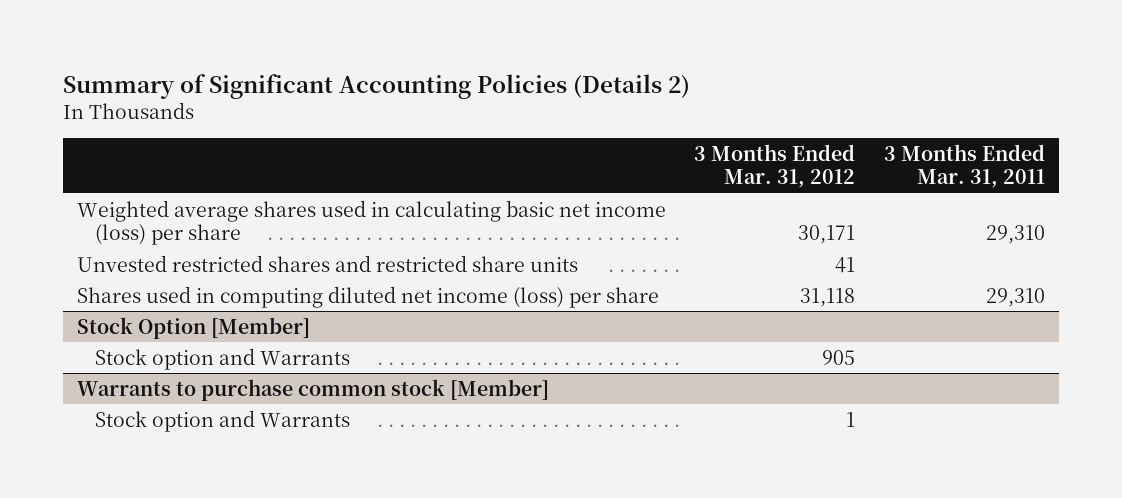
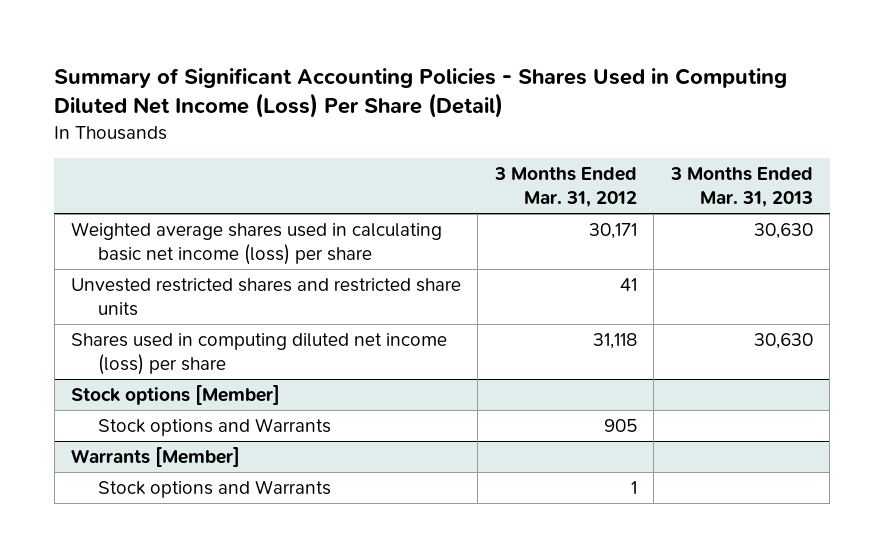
[62,73,690,99] Summary of Significant Accounting Policies (Details 2) -> [54,67,788,119] Summary of Significant Accounting Policies - Shares Used in Computing Diluted Net Income (Loss) Per Share (Detail)
[883,143,1045,189] 3 Months Ended Mar. 31, 2011 -> none
none -> [669,166,813,208] 3 Months Ended Mar. 31, 2013
[76,378,549,401] Warrants to purchase common stock [Member] -> none
[76,316,310,339] Stock Option [Member] -> [70,384,280,405] Stock options [Member]
[94,347,350,370] Stock option and Warrants -> [97,417,331,436] Stock options and Warrants
none -> [70,446,240,467] Warrants [Member]
[94,409,350,432] Stock option and Warrants -> [97,479,331,498] Stock options and Warrants

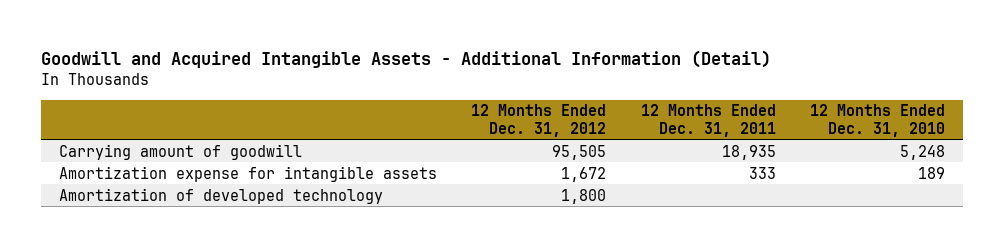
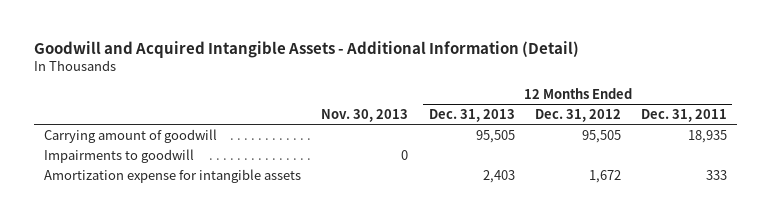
[810,104,946,137] 12 Months Ended Dec. 31, 2010 -> none
none -> [321,109,409,123] Nov. 30, 2013
none -> [428,109,515,123] Dec. 31, 2013
none -> [43,148,194,163] Impairments to goodwill
[58,187,383,204] Amortization of developed technology -> none

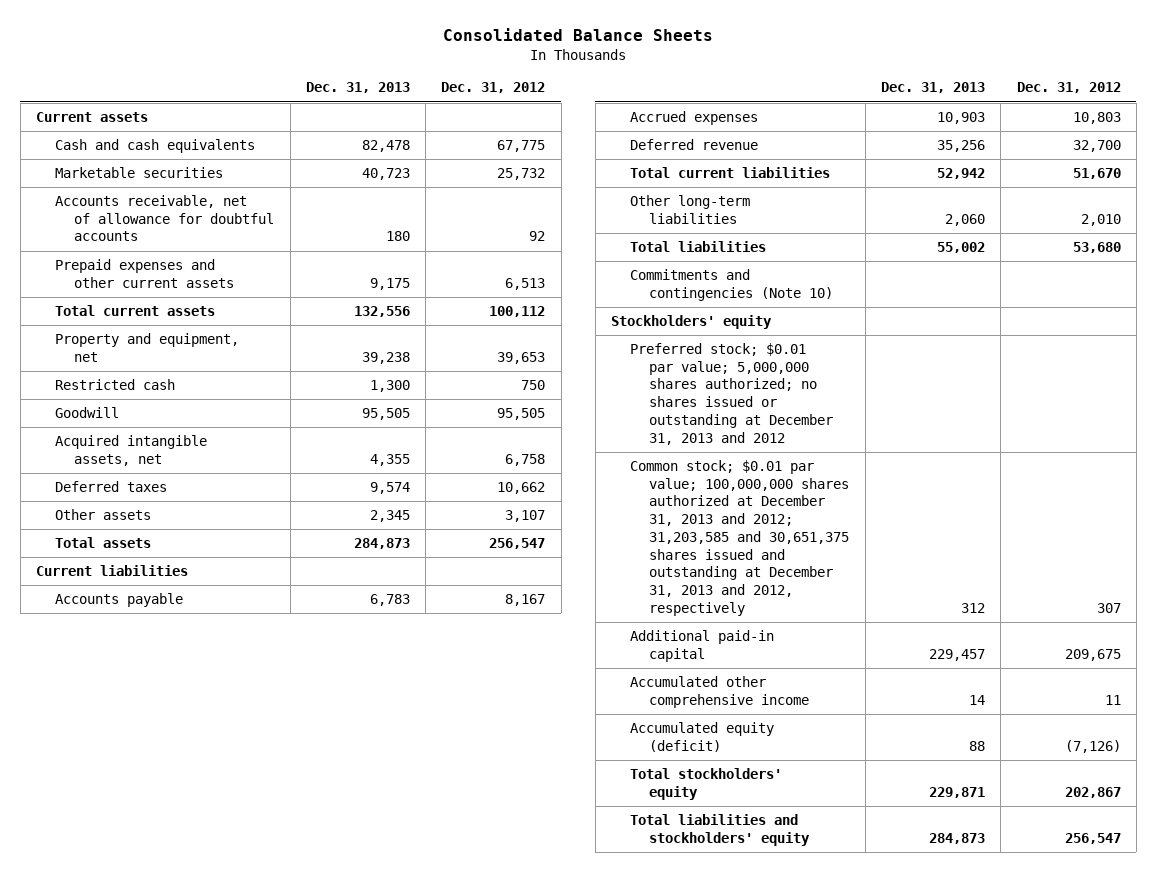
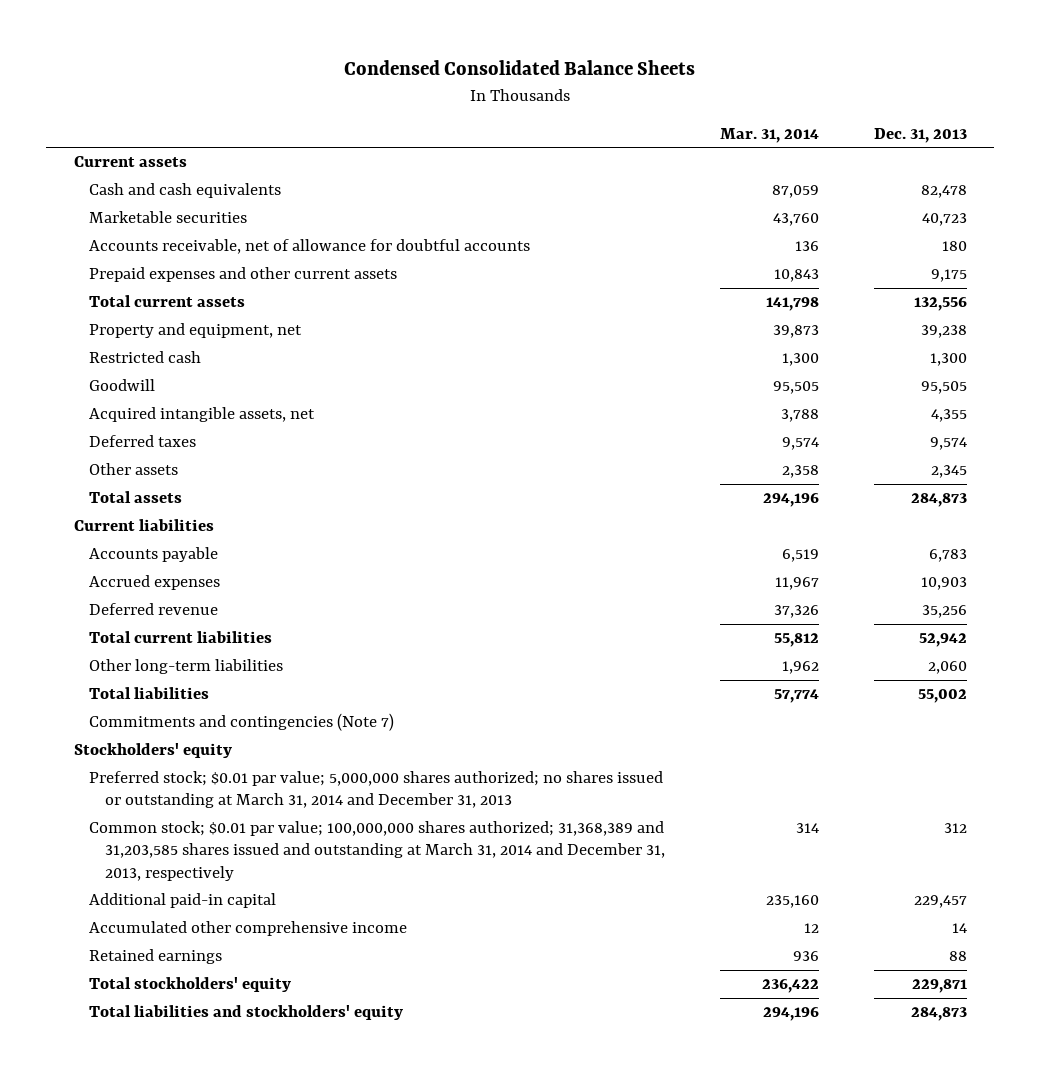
[443,28,714,42] Consolidated Balance Sheets -> [344,60,696,76] Condensed Consolidated Balance Sheets
[441,82,546,94] Dec. 31, 2012 -> none
none -> [719,127,819,143] Mar. 31, 2014
[630,269,834,301] Commitments and contingencies (Note 10) -> [89,713,395,732] Commitments and contingencies (Note 7)
[630,343,834,445] Preferred stock; $0.01 par value; 5,000,000 shares authorized; no shares issued or outstanding at December 31, 2013 and 2012 -> [89,771,664,809] Preferred stock; $0.01 par value; 5,000,000 shares authorized; no shares issued or outstanding at March 31, 2014 and December 31, 2013
[630,460,850,616] Common stock; $0.01 par value; 100,000,000 shares authorized at December 31, 2013 and 2012; 31,203,585 and 30,651,375 shares issued and outstanding at December 31, 2013 and 2012, respectively -> [89,821,665,881] Common stock; $0.01 par value; 100,000,000 shares authorized; 31,368,389 and 31,203,585 shares issued and outstanding at March 31, 2014 and December 31, 2013, respectively
[630,722,775,752] Accumulated equity (deficit) -> [89,949,223,965] Retained earnings

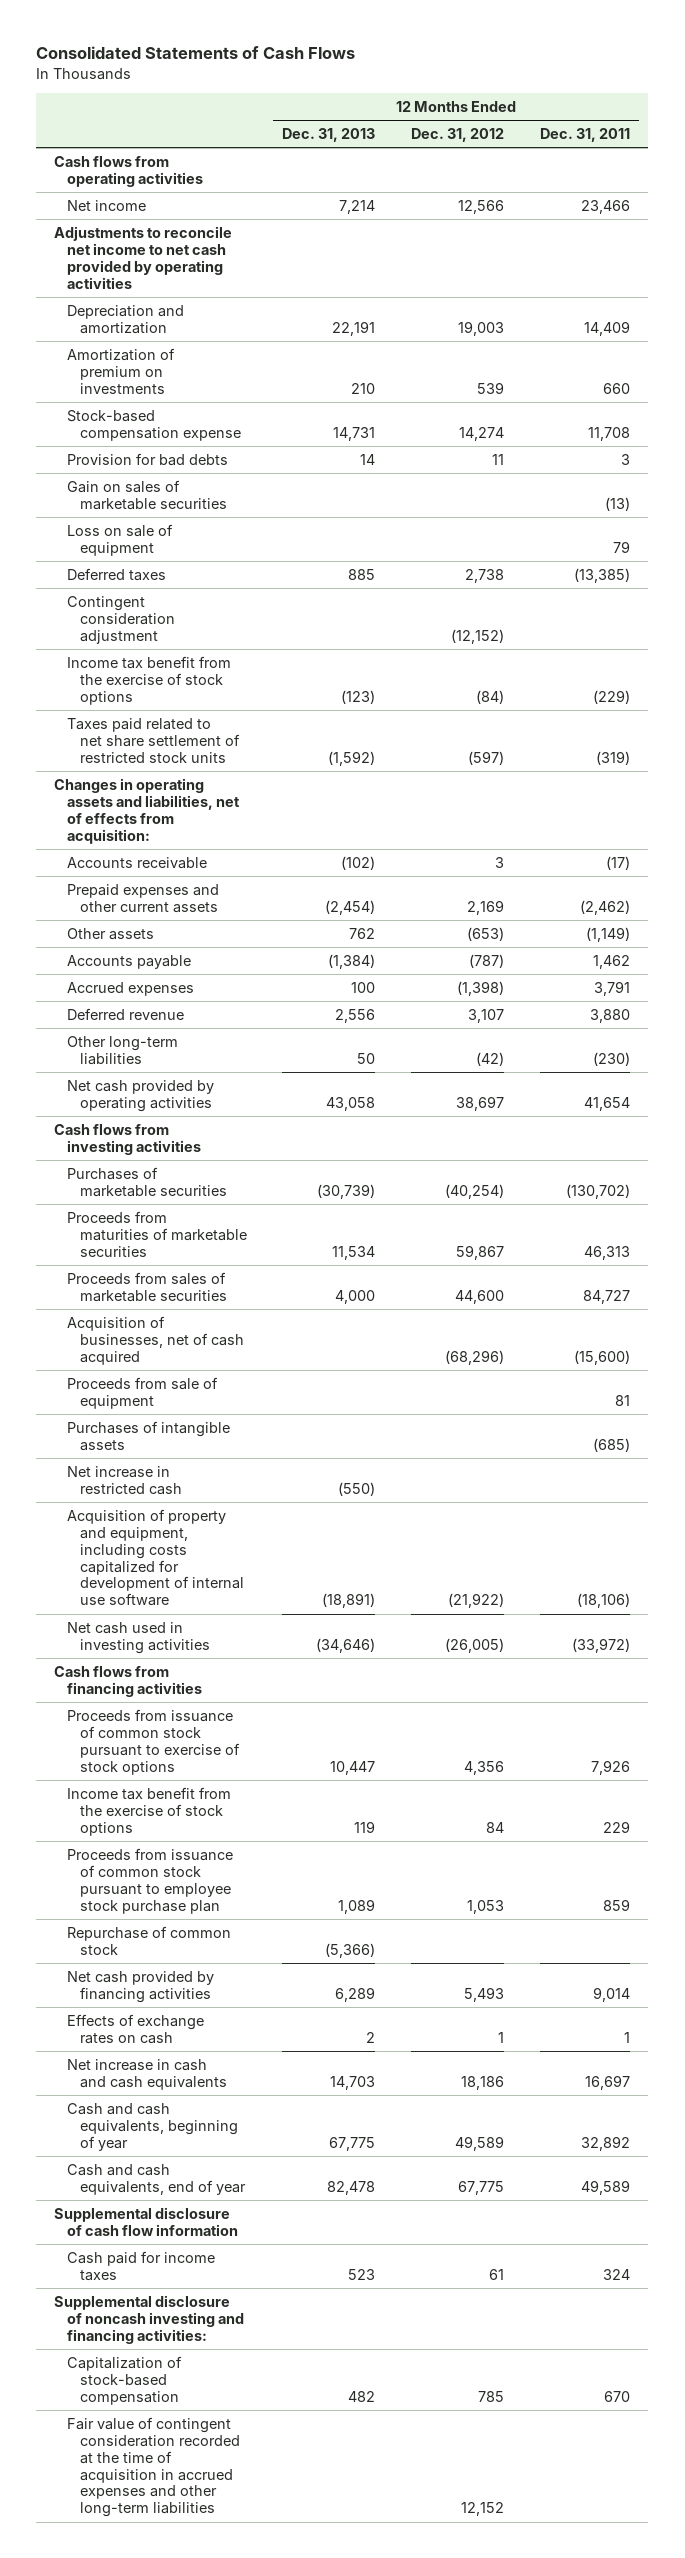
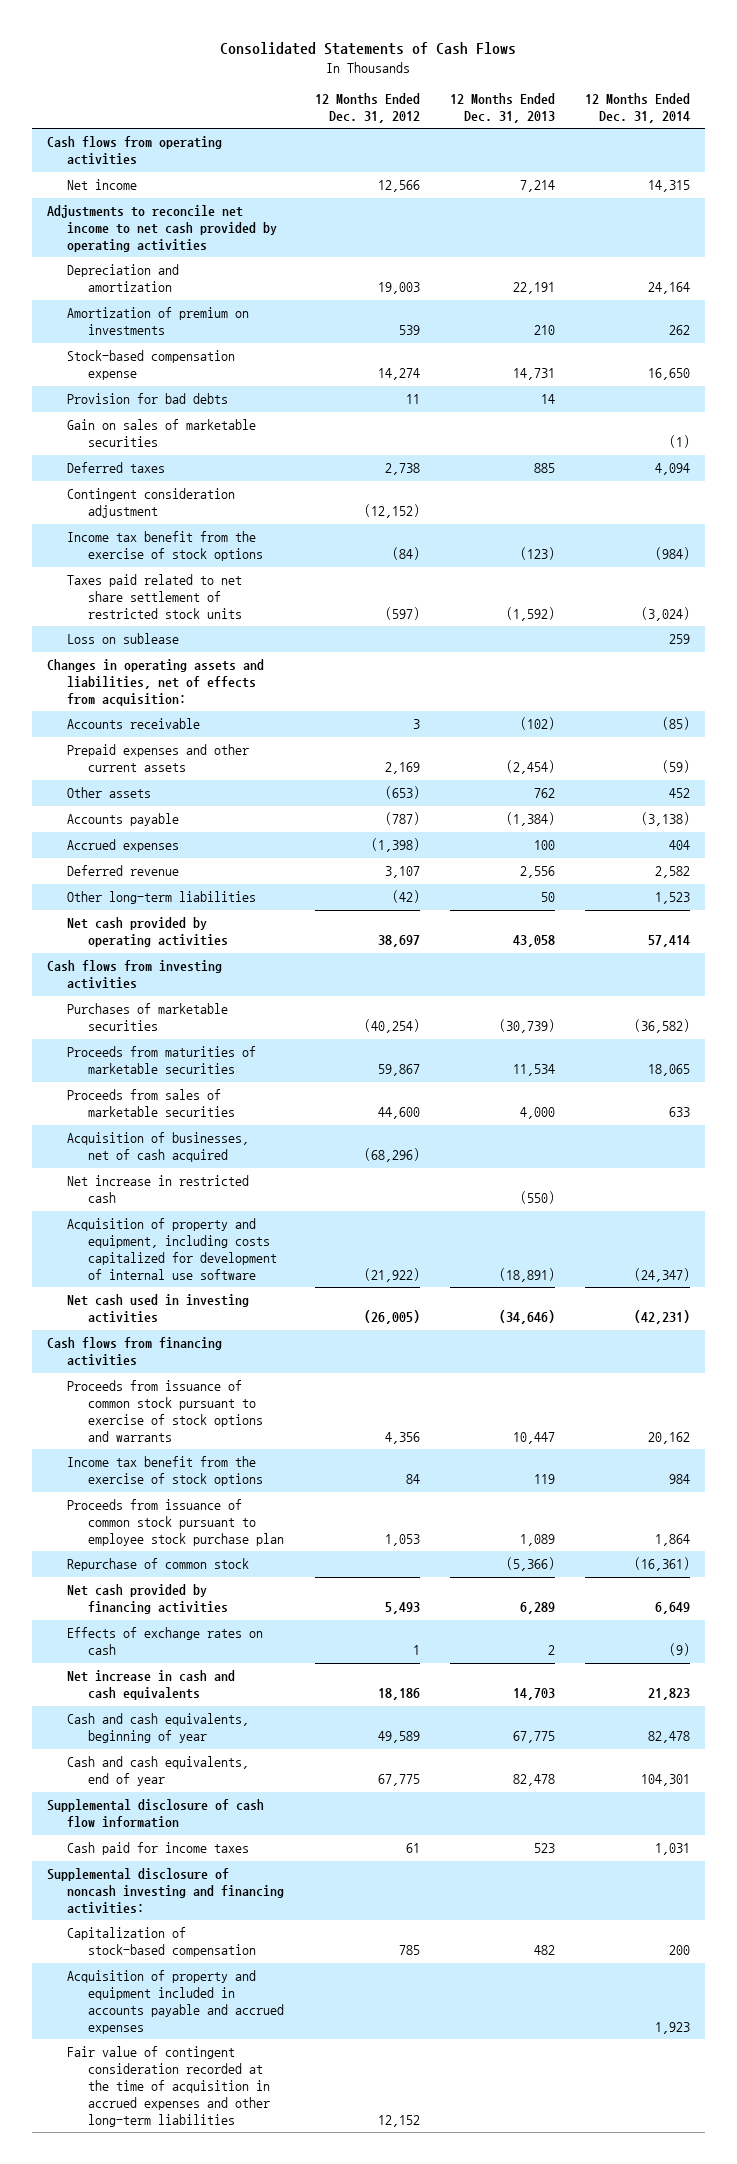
[540,127,631,142] Dec. 31, 2011 -> none
none -> [585,92,691,123] 12 Months Ended Dec. 31, 2014
[66,523,173,556] Loss on sale of equipment -> none
none -> [67,633,180,645] Loss on sublease
[66,1376,218,1409] Proceeds from sale of equipment -> none
[66,1420,230,1451] Purchases of intangible assets -> none
[66,1708,240,1775] Proceeds from issuance of common stock pursuant to exercise of stock options -> [67,1380,264,1442] Proceeds from issuance of common stock pursuant to exercise of stock options and warrants
none -> [67,1970,285,2034] Acquisition of property and equipment included in accounts payable and accrued expenses

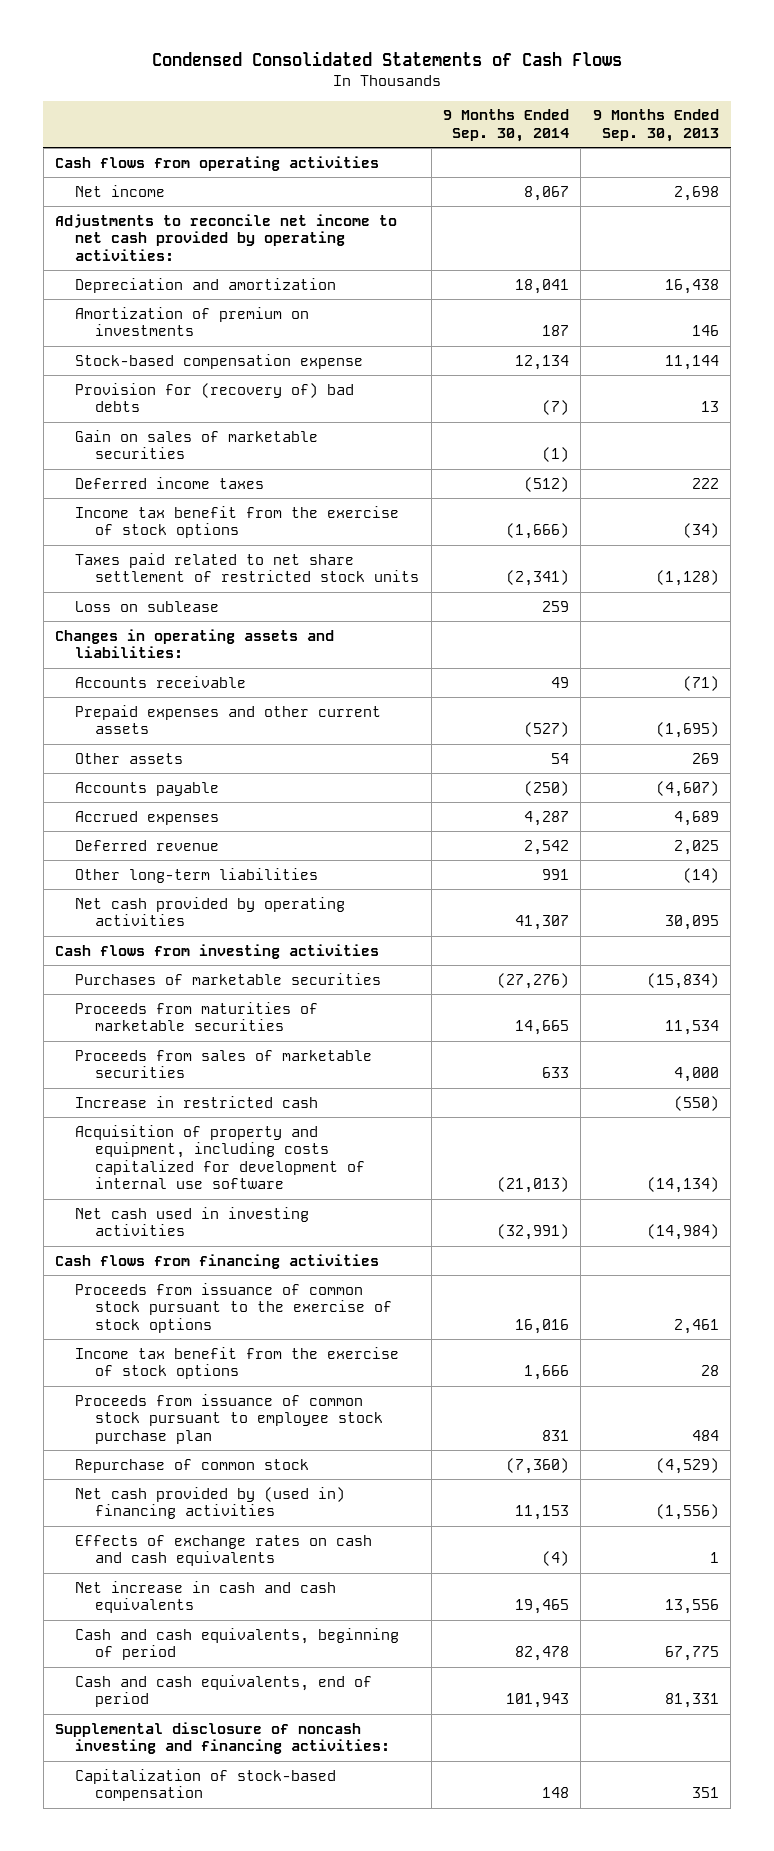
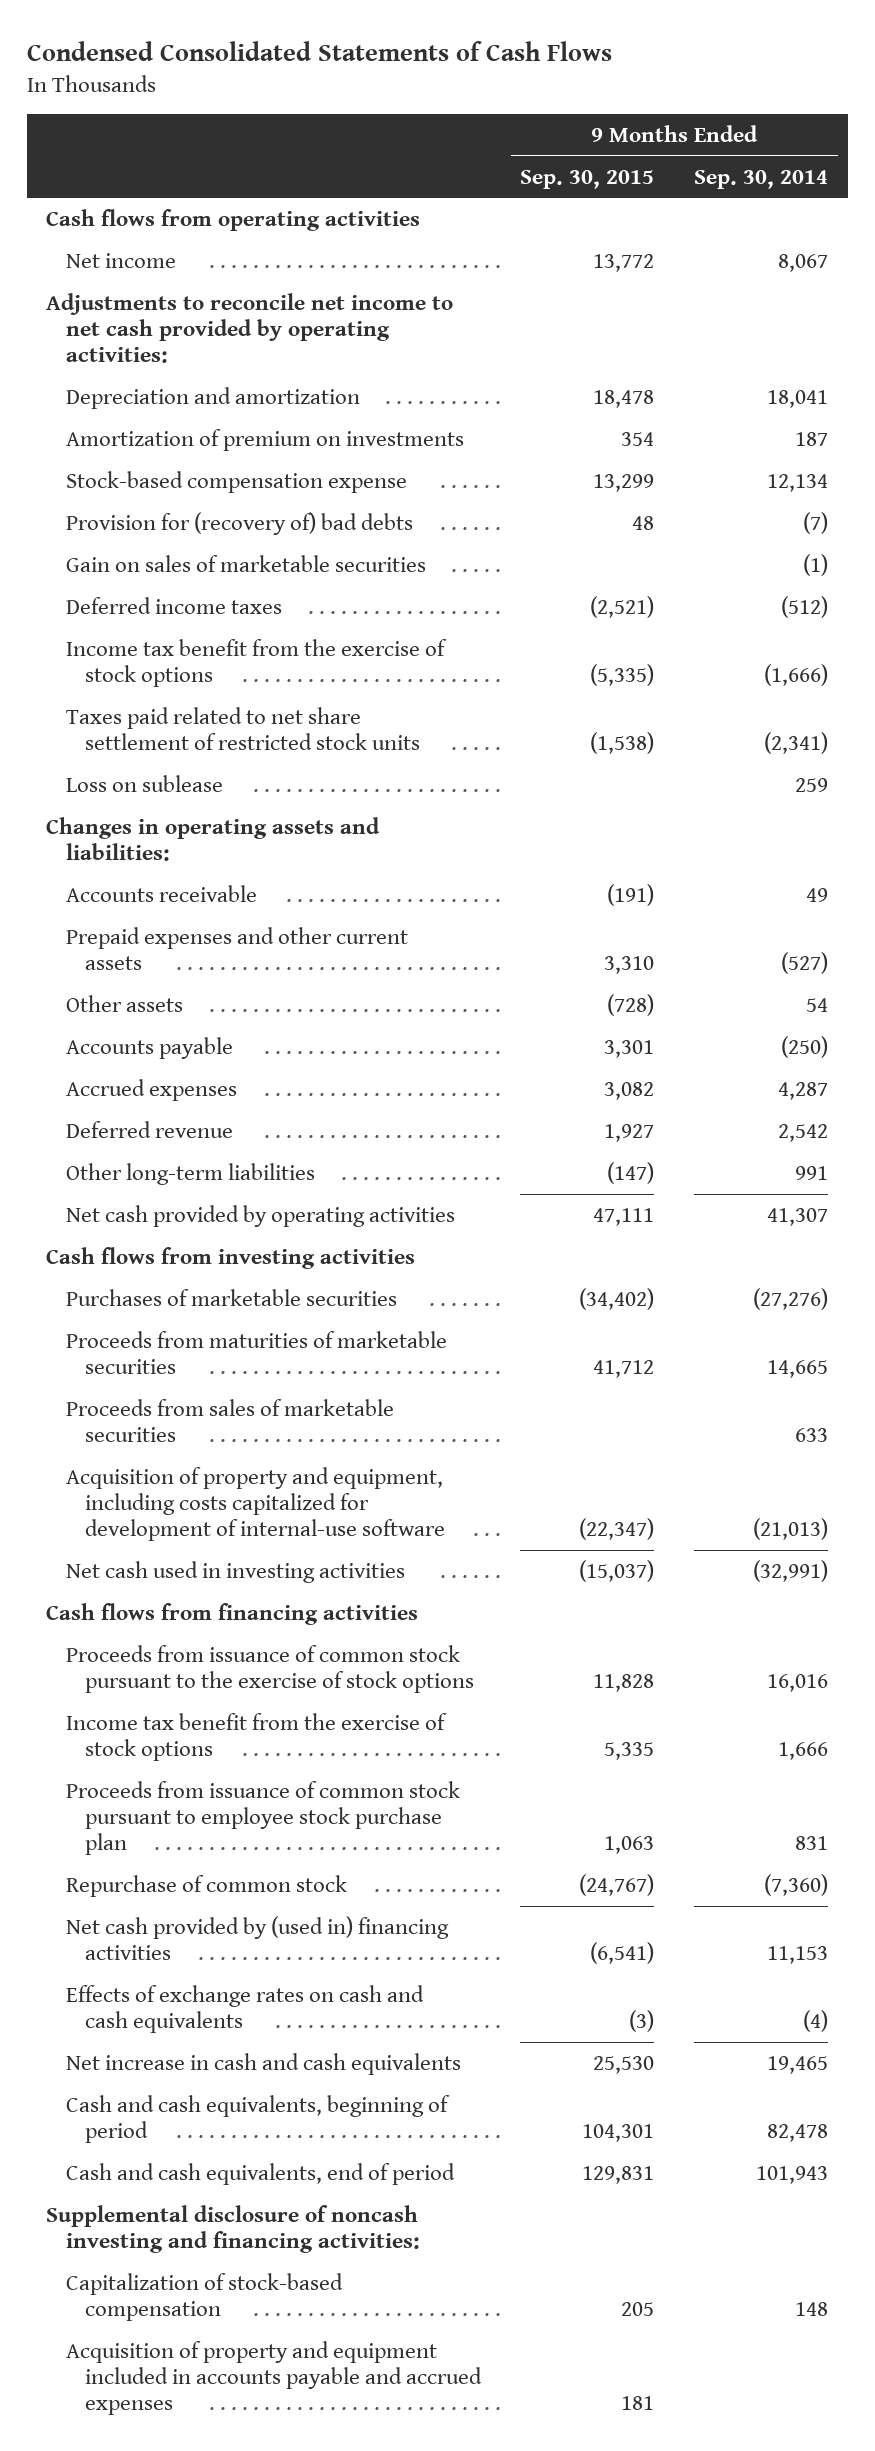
[592,109,719,142] 9 Months Ended Sep. 30, 2013 -> none
none -> [520,169,655,189] Sep. 30, 2015
[75,1095,319,1108] Increase in restricted cash -> none
[75,1124,366,1190] Acquisition of property and equipment, including costs capitalized for development of internal use software -> [65,1466,445,1542] Acquisition of property and equipment, including costs capitalized for development of internal-use software
none -> [65,2340,482,2416] Acquisition of property and equipment included in accounts payable and accrued expenses

